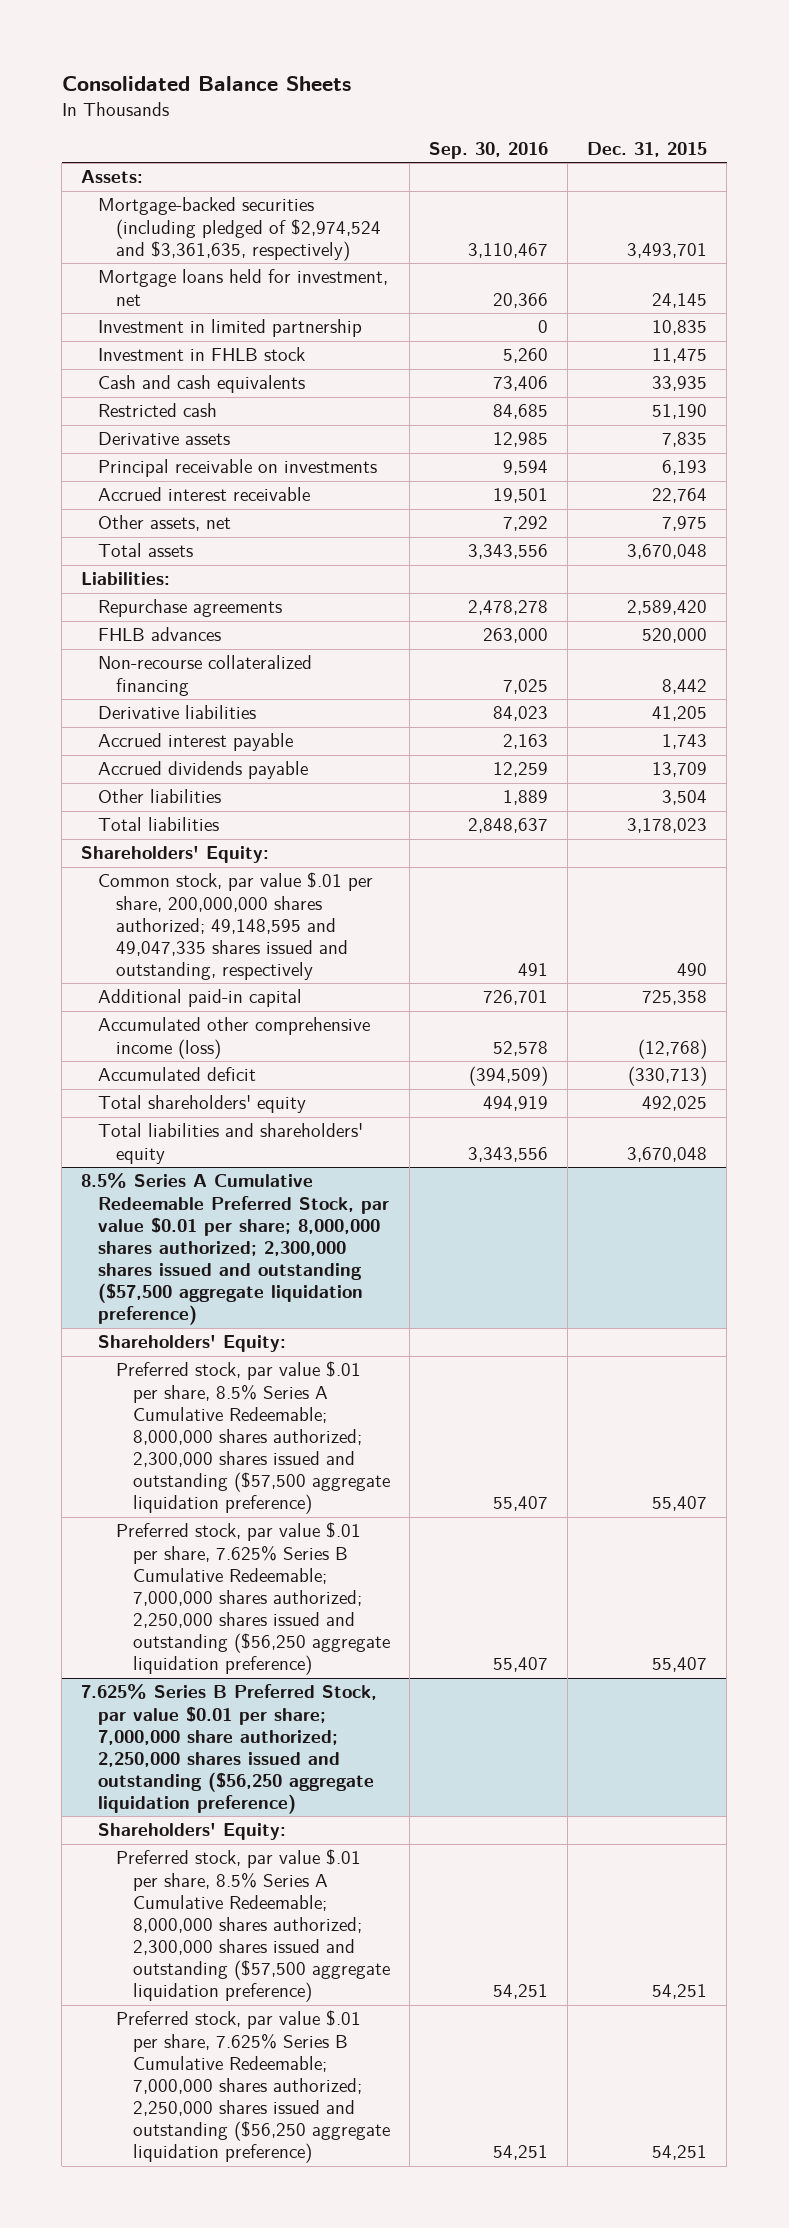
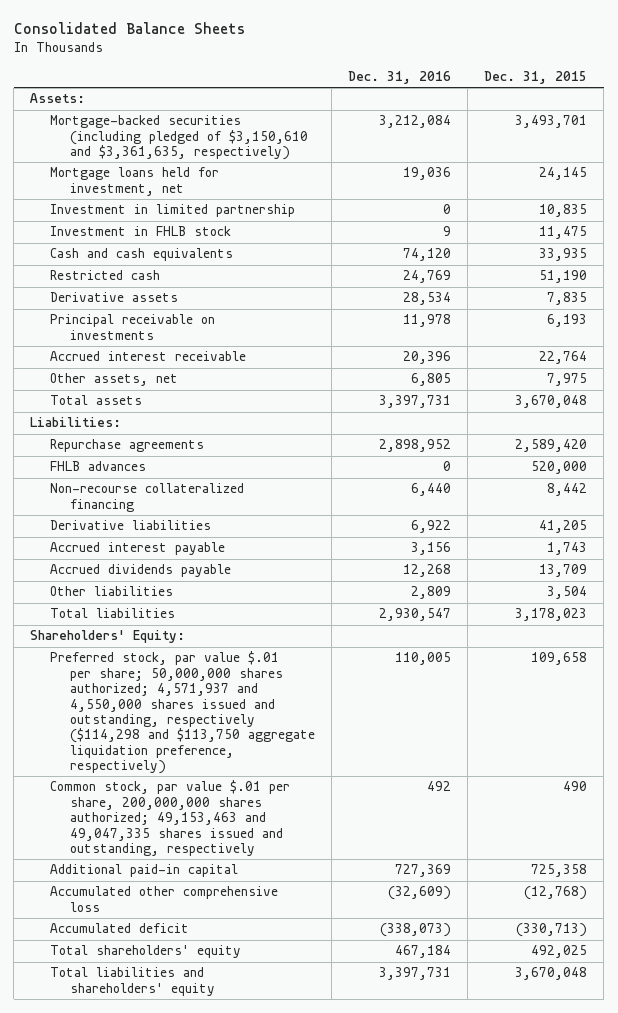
[429,141,549,159] Sep. 30, 2016 -> none
none -> [347,71,451,85] Dec. 31, 2016
[98,197,381,261] Mortgage-backed securities (including pledged of $2,974,524 and $3,361,635, respectively) -> [49,115,308,161] Mortgage-backed securities (including pledged of $3,150,610 and $3,361,635, respectively)
none -> [49,651,315,774] Preferred stock, par value $.01 per share; 50,000,000 shares authorized; 4,571,937 and 4,550,000 shares issued and outstanding, respectively ($114,298 and $113,750 aggregate liquidation preference, respectively)
[98,872,374,981] Common stock, par value $.01 per share, 200,000,000 shares authorized; 49,148,595 and 49,047,335 shares issued and outstanding, respectively -> [49,780,290,856] Common stock, par value $.01 per share, 200,000,000 shares authorized; 49,153,463 and 49,047,335 shares issued and outstanding, respectively
[98,1017,371,1059] Accumulated other comprehensive income (loss) -> [49,886,278,912] Accumulated other comprehensive loss
[81,1173,390,1326] 8.5% Series A Cumulative Redeemable Preferred Stock, par value $0.01 per share; 8,000,000 shares authorized; 2,300,000 shares issued and outstanding ($57,500 aggregate liquidation preference) -> none
[98,1335,287,1353] Shareholders' Equity: -> none
[115,1361,390,1515] Preferred stock, par value $.01 per share, 8.5% Series A Cumulative Redeemable; 8,000,000 shares authorized; 2,300,000 shares issued and outstanding ($57,500 aggregate liquidation preference) -> none
[115,1522,390,1676] Preferred stock, par value $.01 per share, 7.625% Series B Cumulative Redeemable; 7,000,000 shares authorized; 2,250,000 shares issued and outstanding ($56,250 aggregate liquidation preference) -> none
[81,1684,378,1815] 7.625% Series B Preferred Stock, par value $0.01 per share; 7,000,000 share authorized; 2,250,000 shares issued and outstanding ($56,250 aggregate liquidation preference) -> none
[98,1823,287,1841] Shareholders' Equity: -> none
[115,1849,390,2003] Preferred stock, par value $.01 per share, 8.5% Series A Cumulative Redeemable; 8,000,000 shares authorized; 2,300,000 shares issued and outstanding ($57,500 aggregate liquidation preference) -> none
[115,2010,390,2164] Preferred stock, par value $.01 per share, 7.625% Series B Cumulative Redeemable; 7,000,000 shares authorized; 2,250,000 shares issued and outstanding ($56,250 aggregate liquidation preference) -> none

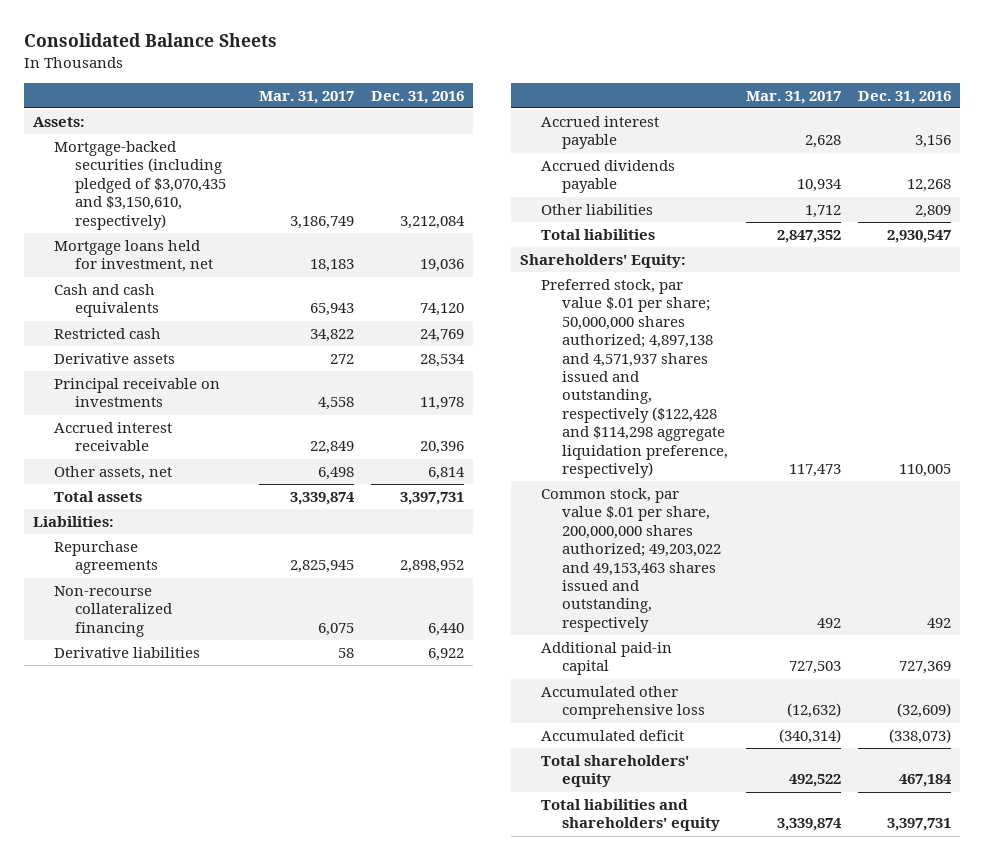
[484,71,588,85] Dec. 31, 2015 -> none
none -> [258,90,354,104] Mar. 31, 2017
[49,115,308,161] Mortgage-backed securities (including pledged of $3,150,610 and $3,361,635, respectively) -> [53,140,226,230] Mortgage-backed securities (including pledged of $3,070,435 and $3,150,610, respectively)
[49,204,295,218] Investment in limited partnership -> none
[49,226,231,237] Investment in FHLB stock -> none
[410,373,451,387] 6,805 -> [428,466,466,480] 6,814
[49,461,146,472] FHLB advances -> none
[49,651,315,774] Preferred stock, par value $.01 per share; 50,000,000 shares authorized; 4,571,937 and 4,550,000 shares issued and outstanding, respectively ($114,298 and $113,750 aggregate liquidation preference, respectively) -> [540,278,728,479] Preferred stock, par value $.01 per share; 50,000,000 shares authorized; 4,897,138 and 4,571,937 shares issued and outstanding, respectively ($122,428 and $114,298 aggregate liquidation preference, respectively)
[49,780,290,856] Common stock, par value $.01 per share, 200,000,000 shares authorized; 49,153,463 and 49,047,335 shares issued and outstanding, respectively -> [540,487,721,632] Common stock, par value $.01 per share, 200,000,000 shares authorized; 49,203,022 and 49,153,463 shares issued and outstanding, respectively

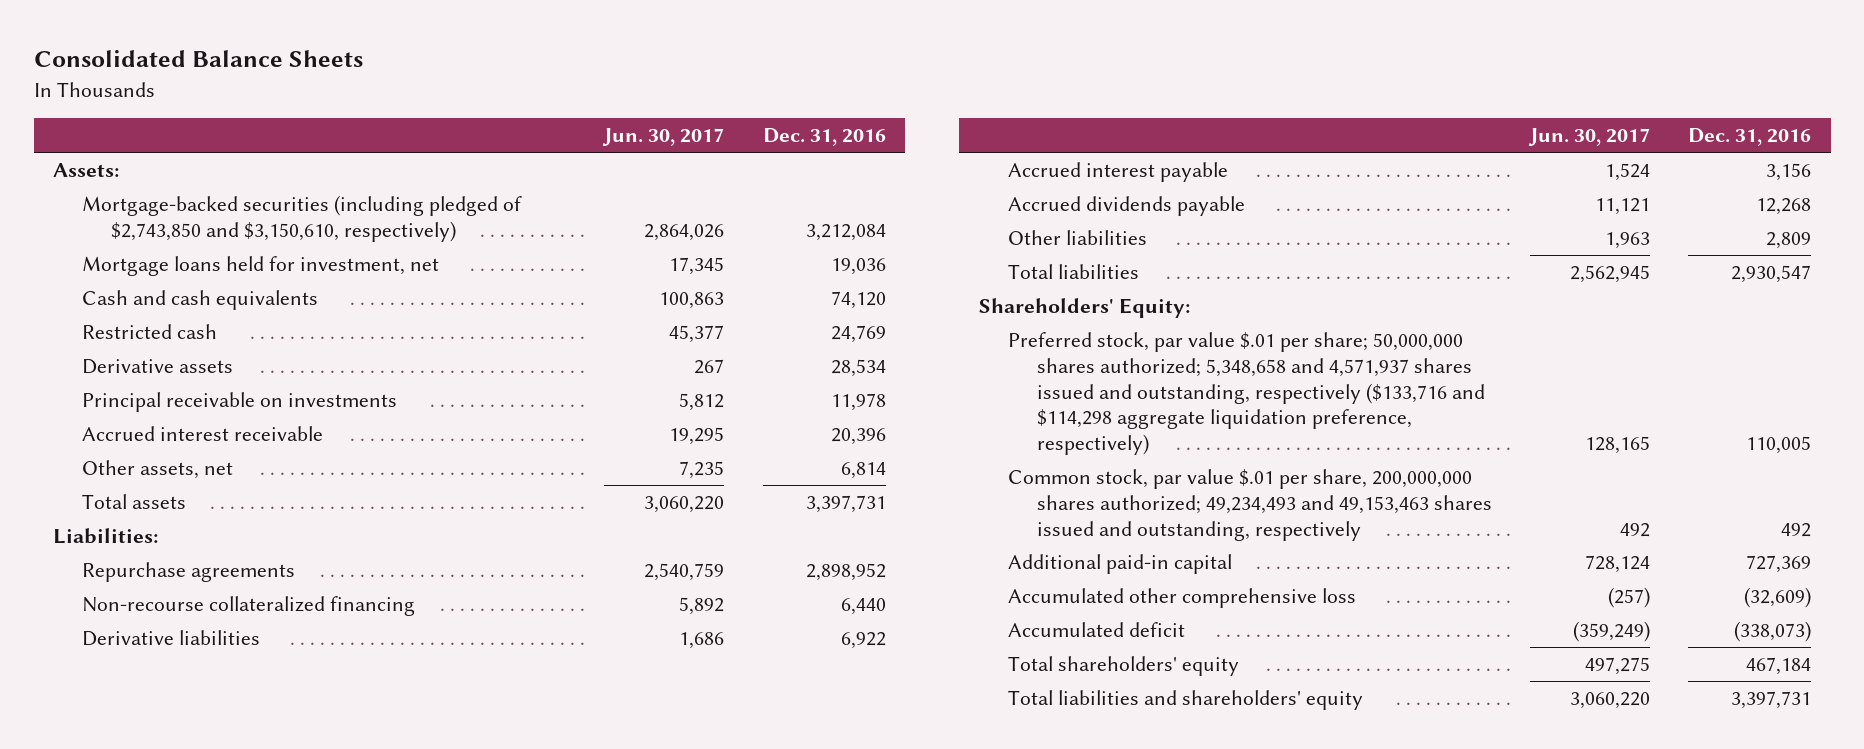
[258,90,354,104] Mar. 31, 2017 -> none
none -> [602,128,725,147] Jun. 30, 2017
[53,140,226,230] Mortgage-backed securities (including pledged of $3,070,435 and $3,150,610, respectively) -> [81,194,522,242] Mortgage-backed securities (including pledged of $2,743,850 and $3,150,610, respectively)
[540,278,728,479] Preferred stock, par value $.01 per share; 50,000,000 shares authorized; 4,897,138 and 4,571,937 shares issued and outstanding, respectively ($122,428 and $114,298 aggregate liquidation preference, respectively) -> [1007,331,1485,456] Preferred stock, par value $.01 per share; 50,000,000 shares authorized; 5,348,658 and 4,571,937 shares issued and outstanding, respectively ($133,716 and $114,298 aggregate liquidation preference, respectively)
[540,487,721,632] Common stock, par value $.01 per share, 200,000,000 shares authorized; 49,203,022 and 49,153,463 shares issued and outstanding, respectively -> [1007,468,1492,541] Common stock, par value $.01 per share, 200,000,000 shares authorized; 49,234,493 and 49,153,463 shares issued and outstanding, respectively

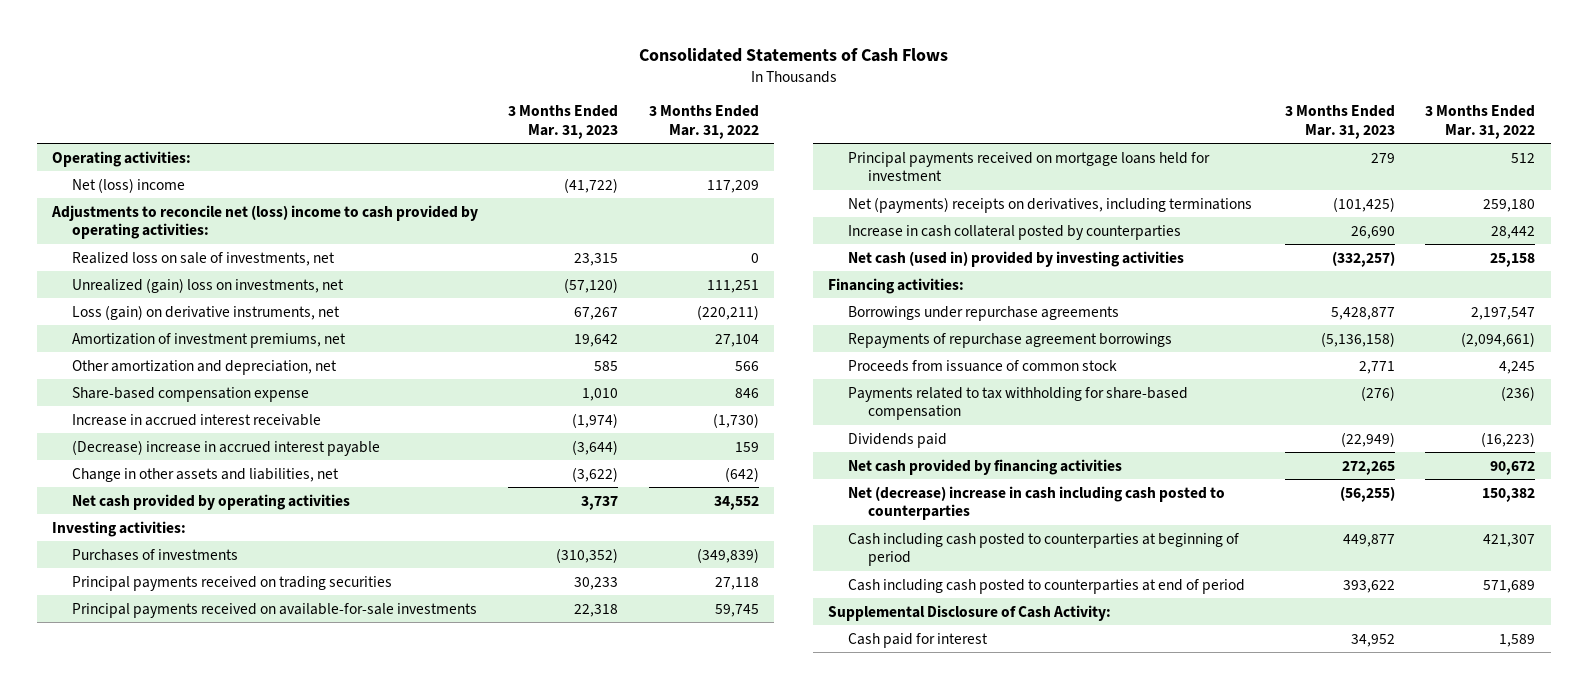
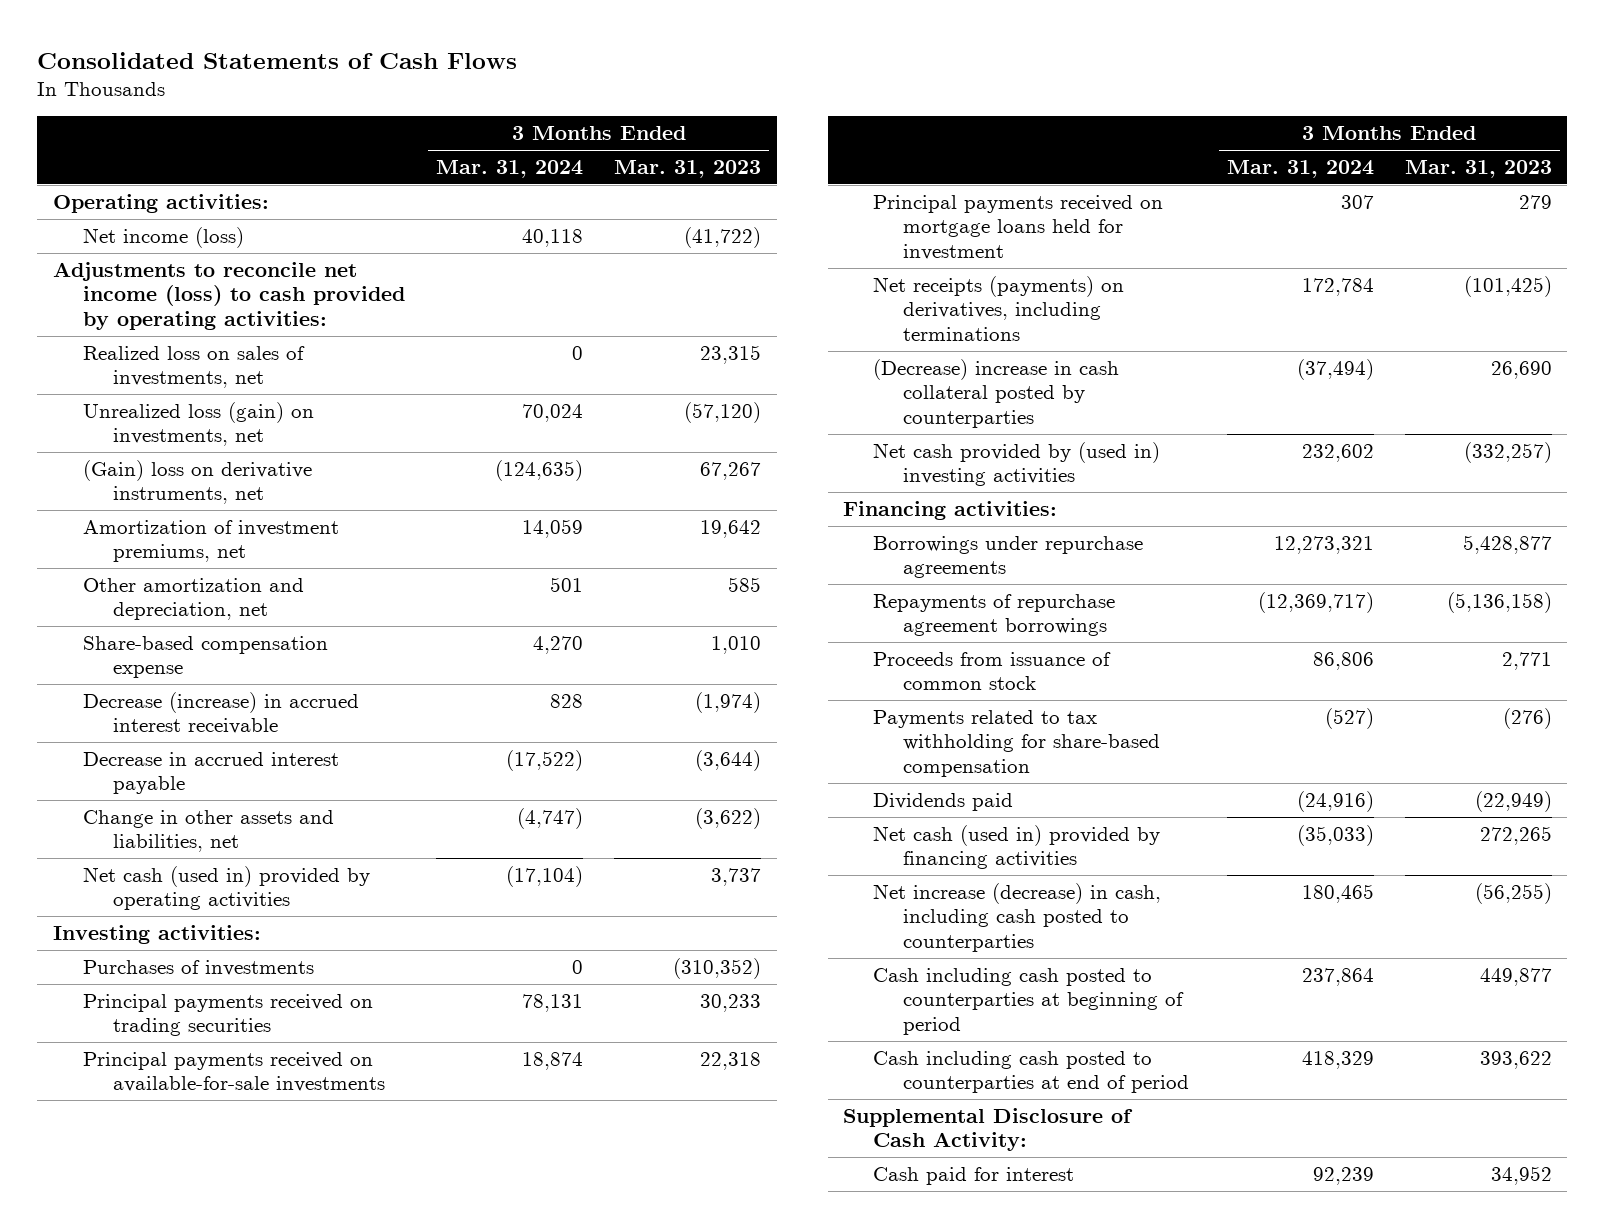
[648,105,759,139] 3 Months Ended Mar. 31, 2022 -> none
none -> [435,160,583,179] Mar. 31, 2024
[71,177,185,193] Net (loss) income -> [82,226,244,248] Net income (loss)
[50,204,478,240] Adjustments to reconcile net (loss) income to cash provided by operating activities: -> [52,261,405,330] Adjustments to reconcile net income (loss) to cash provided by operating activities:
[71,251,335,266] Realized loss on sale of investments, net -> [82,345,305,389] Realized loss on sales of investments, net
[71,277,344,293] Unrealized (gain) loss on investments, net -> [82,401,314,447] Unrealized loss (gain) on investments, net
[71,304,340,320] Loss (gain) on derivative instruments, net -> [82,459,312,505] (Gain) loss on derivative instruments, net
[71,413,321,426] Increase in accrued interest receivable -> [82,691,359,735] Decrease (increase) in accrued interest receivable
[71,439,380,456] (Decrease) increase in accrued interest payable -> [82,751,339,795] Decrease in accrued interest payable
[71,493,350,510] Net cash provided by operating activities -> [82,865,370,911] Net cash (used in) provided by operating activities
[848,196,1253,213] Net (payments) receipts on derivatives, including terminations -> [873,275,1125,341] Net receipts (payments) on derivatives, including terminations
[848,224,1182,240] Increase in cash collateral posted by counterparties -> [873,358,1120,428] (Decrease) increase in cash collateral posted by counterparties
[848,250,1185,267] Net cash (used in) provided by investing activities -> [873,441,1161,487] Net cash provided by (used in) investing activities
[848,458,1123,475] Net cash provided by financing activities -> [873,824,1161,870] Net cash (used in) provided by financing activities
[848,485,1226,521] Net (decrease) increase in cash including cash posted to counterparties -> [873,882,1162,952] Net increase (decrease) in cash, including cash posted to counterparties

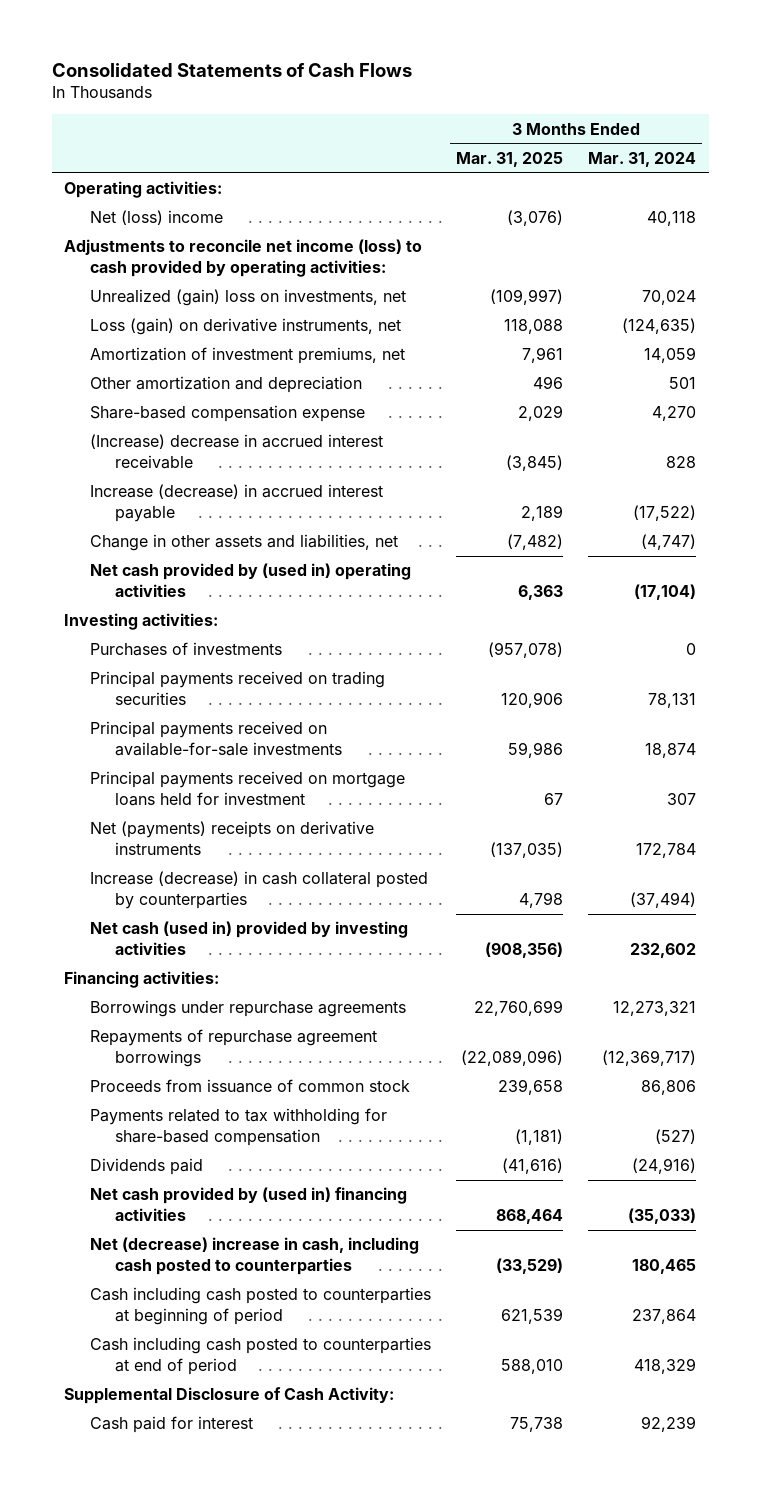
[614,160,762,179] Mar. 31, 2023 -> none
none -> [455,151,563,167] Mar. 31, 2025
[82,226,244,248] Net income (loss) -> [89,210,223,226] Net (loss) income
[82,345,305,389] Realized loss on sales of investments, net -> none
[82,401,314,447] Unrealized loss (gain) on investments, net -> [89,289,406,307] Unrealized (gain) loss on investments, net
[82,459,312,505] (Gain) loss on derivative instruments, net -> [89,318,401,336] Loss (gain) on derivative instruments, net
[82,577,304,621] Other amortization and depreciation, net -> [89,376,362,394] Other amortization and depreciation
[82,691,359,735] Decrease (increase) in accrued interest receivable -> [89,434,383,470] (Increase) decrease in accrued interest receivable
[82,751,339,795] Decrease in accrued interest payable -> [89,484,383,523] Increase (decrease) in accrued interest payable
[82,865,370,911] Net cash (used in) provided by operating activities -> [89,563,411,598] Net cash provided by (used in) operating activities
[873,275,1125,341] Net receipts (payments) on derivatives, including terminations -> [89,821,374,856] Net (payments) receipts on derivative instruments
[873,358,1120,428] (Decrease) increase in cash collateral posted by counterparties -> [89,871,428,910] Increase (decrease) in cash collateral posted by counterparties
[873,441,1161,487] Net cash provided by (used in) investing activities -> [89,921,408,956] Net cash (used in) provided by investing activities
[873,824,1161,870] Net cash (used in) provided by financing activities -> [89,1187,407,1222] Net cash provided by (used in) financing activities
[873,882,1162,952] Net increase (decrease) in cash, including cash posted to counterparties -> [89,1237,419,1276] Net (decrease) increase in cash, including cash posted to counterparties

